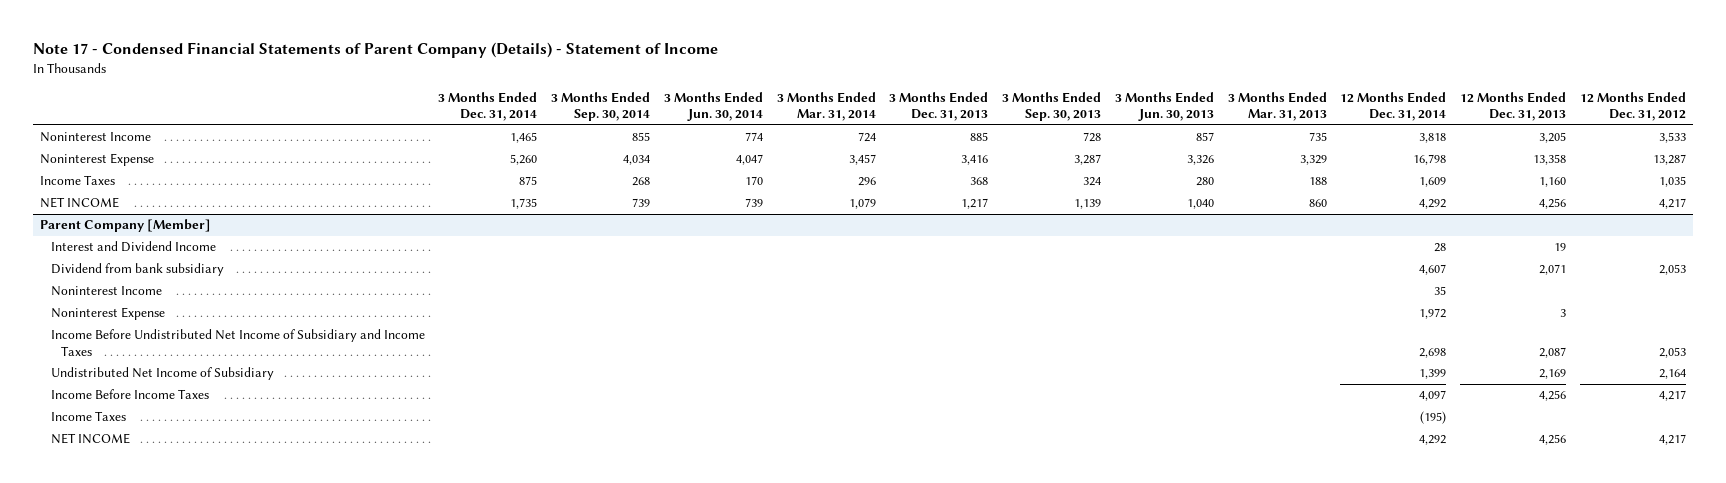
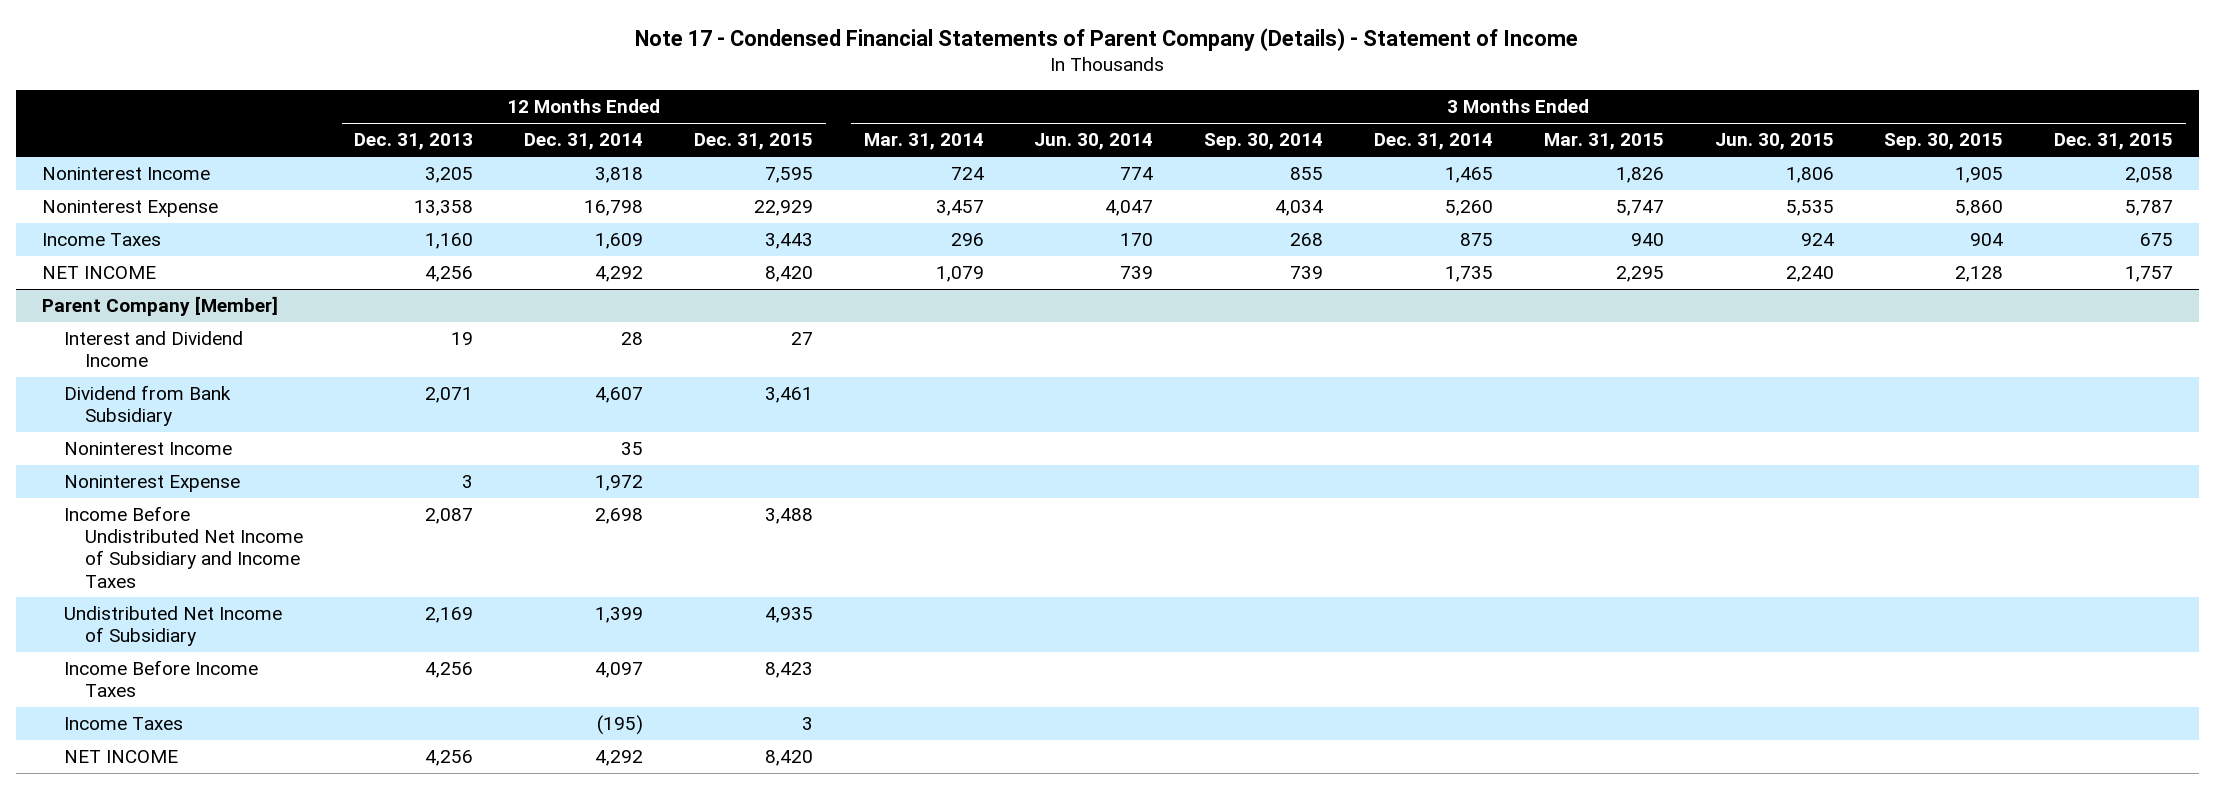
[889,91,989,122] 3 Months Ended Dec. 31, 2013 -> none
[1002,91,1102,122] 3 Months Ended Sep. 30, 2013 -> none
[1114,91,1214,122] 3 Months Ended Jun. 30, 2013 -> none
[1227,91,1327,122] 3 Months Ended Mar. 31, 2013 -> none
[1579,91,1686,122] 12 Months Ended Dec. 31, 2012 -> none
none -> [693,133,813,151] Dec. 31, 2015
none -> [1543,133,1664,151] Mar. 31, 2015
none -> [1714,133,1834,151] Jun. 30, 2015
none -> [1884,133,2004,151] Sep. 30, 2015
none -> [2054,133,2174,151] Dec. 31, 2015
[50,263,224,277] Dividend from bank subsidiary -> [63,385,231,427] Dividend from Bank Subsidiary

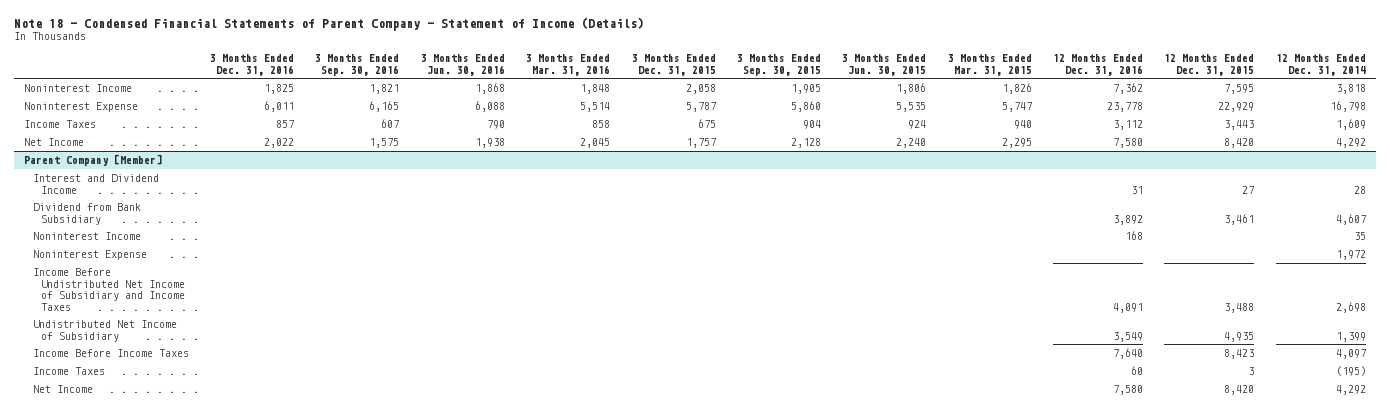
[635,27,1579,51] Note 17 - Condensed Financial Statements of Parent Company (Details) - Statement of Income -> [13,16,644,31] Note 18 - Condensed Financial Statements of Parent Company - Statement of Income (Details)
[354,133,474,151] Dec. 31, 2013 -> none
[863,133,984,151] Mar. 31, 2014 -> none
[1034,133,1154,151] Jun. 30, 2014 -> none
[1204,133,1324,151] Sep. 30, 2014 -> none
[1374,133,1494,151] Dec. 31, 2014 -> none
none -> [210,54,295,76] 3 Months Ended Dec. 31, 2016
none -> [315,54,400,76] 3 Months Ended Sep. 30, 2016
none -> [420,54,505,76] 3 Months Ended Jun. 30, 2016
none -> [526,54,611,76] 3 Months Ended Mar. 31, 2016
none -> [1053,54,1144,76] 12 Months Ended Dec. 31, 2016
[41,266,156,280] NET INCOME -> [24,138,85,147] Net Income
[63,750,178,764] NET INCOME -> [32,385,93,394] Net Income

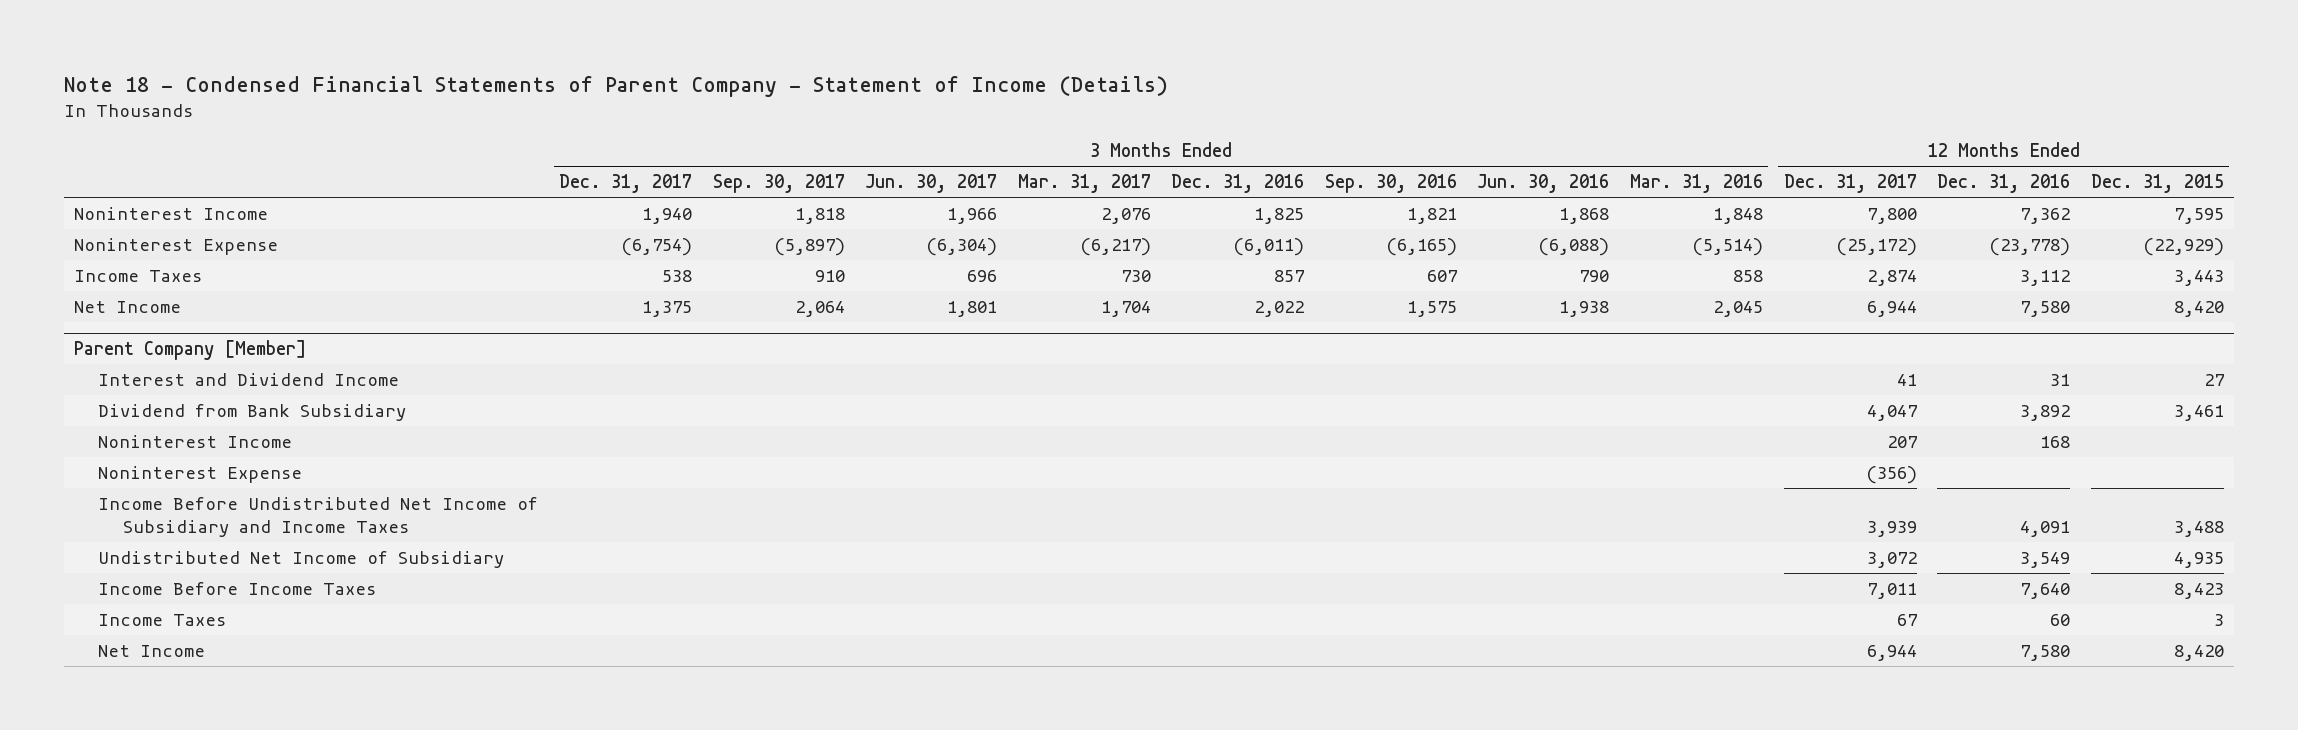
[631,54,716,76] 3 Months Ended Dec. 31, 2015 -> none
[736,54,821,76] 3 Months Ended Sep. 30, 2015 -> none
[842,54,927,76] 3 Months Ended Jun. 30, 2015 -> none
[947,54,1032,76] 3 Months Ended Mar. 31, 2015 -> none
[1275,54,1366,76] 12 Months Ended Dec. 31, 2014 -> none
none -> [559,174,693,194] Dec. 31, 2017
none -> [712,174,845,194] Sep. 30, 2017
none -> [865,174,998,194] Jun. 30, 2017
none -> [1017,174,1151,194] Mar. 31, 2017
none -> [1783,174,1917,194] Dec. 31, 2017
[264,101,295,113] 6,011 -> [1233,237,1305,256] (6,011)
[369,101,400,113] 6,165 -> [1385,237,1457,256] (6,165)
[474,101,505,113] 6,088 -> [1538,237,1610,256] (6,088)
[580,102,611,113] 5,514 -> [1692,237,1764,256] (5,514)
[1107,102,1144,113] 23,778 -> [1989,237,2071,256] (23,778)
[1218,102,1255,113] 22,929 -> [2142,237,2224,256] (22,929)

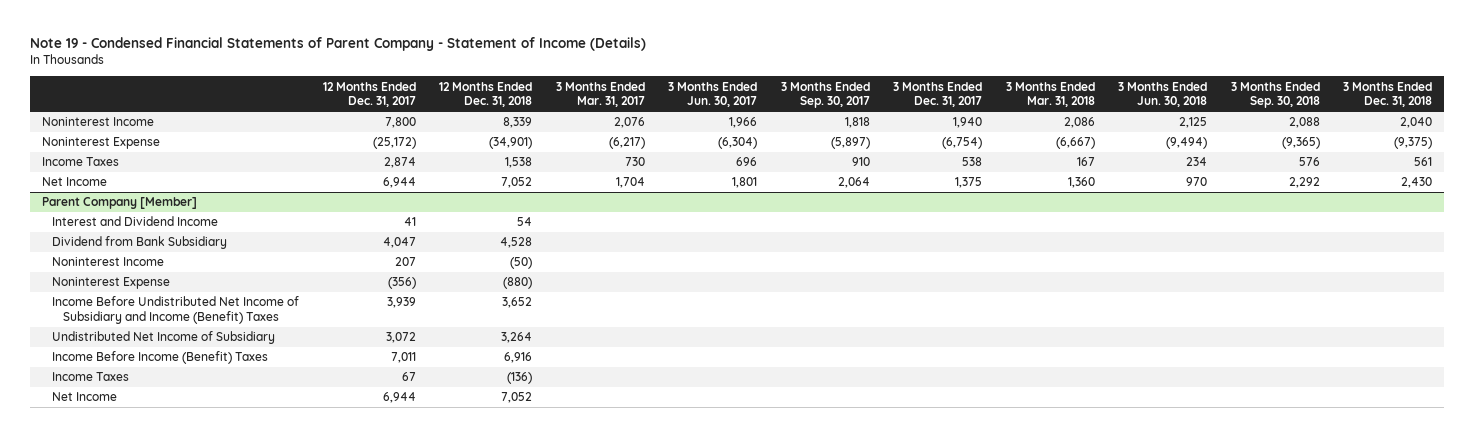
[63,76,1168,98] Note 18 - Condensed Financial Statements of Parent Company - Statement of Income (Details) -> [29,37,646,52] Note 19 - Condensed Financial Statements of Parent Company - Statement of Income (Details)
[1171,174,1305,194] Dec. 31, 2016 -> none
[1324,174,1457,194] Sep. 30, 2016 -> none
[1477,174,1610,194] Jun. 30, 2016 -> none
[1630,174,1764,194] Mar. 31, 2016 -> none
[1937,174,2071,194] Dec. 31, 2016 -> none
[2090,174,2224,194] Dec. 31, 2015 -> none
none -> [439,81,533,108] 12 Months Ended Dec. 31, 2018
none -> [1005,81,1095,108] 3 Months Ended Mar. 31, 2018
none -> [1118,81,1208,108] 3 Months Ended Jun. 30, 2018
none -> [1230,81,1320,109] 3 Months Ended Sep. 30, 2018
none -> [1343,81,1433,108] 3 Months Ended Dec. 31, 2018
[98,496,539,537] Income Before Undistributed Net Income of Subsidiary and Income Taxes -> [52,296,300,324] Income Before Undistributed Net Income of Subsidiary and Income (Benefit) Taxes
[98,581,377,595] Income Before Income Taxes -> [52,351,269,365] Income Before Income (Benefit) Taxes

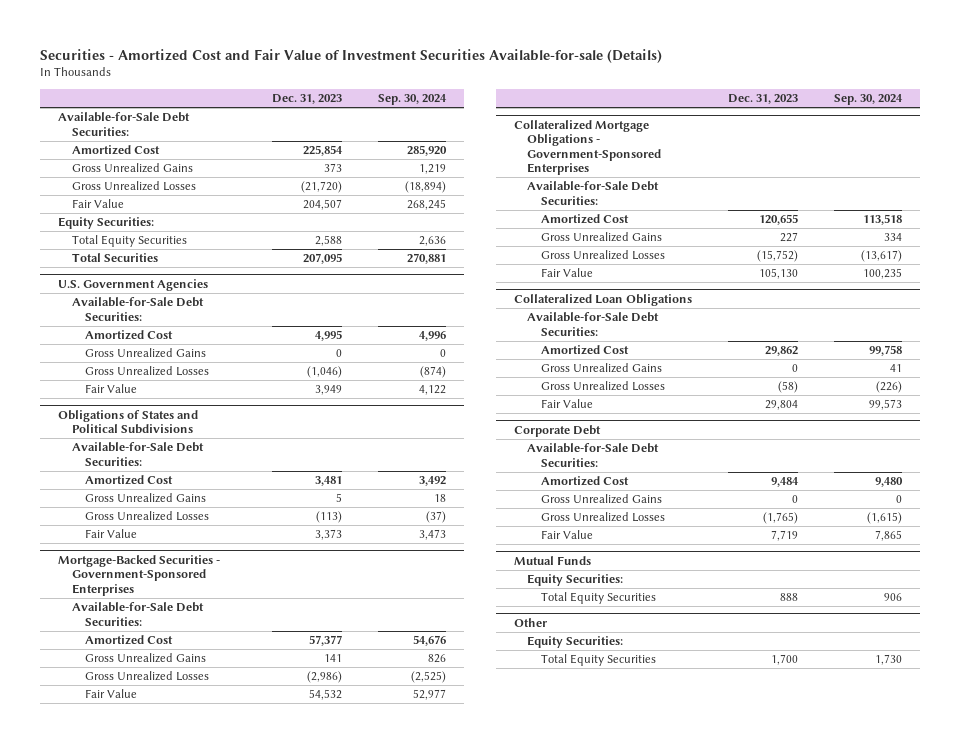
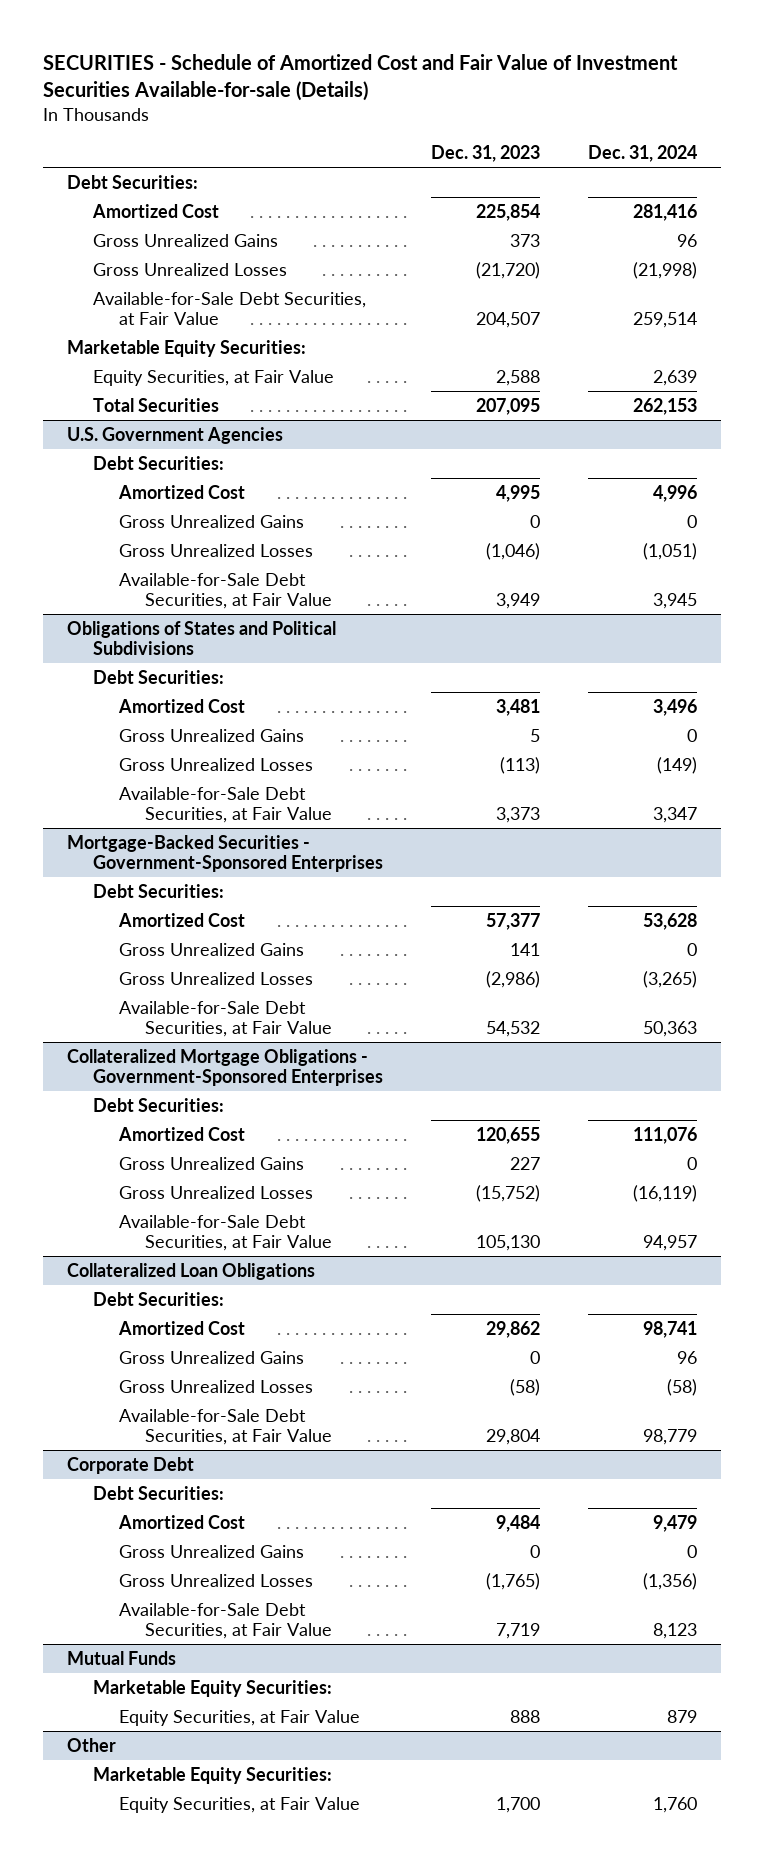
[40,48,663,63] Securities - Amortized Cost and Fair Value of Investment Securities Available-for-sale (Details) -> [43,54,679,102] SECURITIES - Schedule of Amortized Cost and Fair Value of Investment Securities Available-for-sale (Details)
[378,94,448,106] Sep. 30, 2024 -> none
none -> [587,145,697,163] Dec. 31, 2024
[58,112,191,136] Available-for-Sale Debt Securities: -> [67,174,199,189] Debt Securities:
[71,199,124,209] Fair Value -> [93,291,367,326] Available-for-Sale Debt Securities, at Fair Value
[58,217,155,230] Equity Securities: -> [67,339,307,357] Marketable Equity Securities:
[71,235,187,248] Total Equity Securities -> [93,369,335,386] Equity Securities, at Fair Value
[71,297,204,321] Available-for-Sale Debt Securities: -> [93,455,225,470] Debt Securities:
[85,384,138,394] Fair Value -> [118,572,332,610] Available-for-Sale Debt Securities, at Fair Value
[71,442,204,466] Available-for-Sale Debt Securities: -> [93,669,225,684] Debt Securities:
[85,529,138,539] Fair Value -> [118,786,332,824] Available-for-Sale Debt Securities, at Fair Value
[71,602,204,626] Available-for-Sale Debt Securities: -> [93,883,225,898] Debt Securities:
[85,689,138,699] Fair Value -> [118,1000,332,1038] Available-for-Sale Debt Securities, at Fair Value
[527,181,660,205] Available-for-Sale Debt Securities: -> [93,1097,225,1112] Debt Securities:
[540,268,593,278] Fair Value -> [118,1214,332,1252] Available-for-Sale Debt Securities, at Fair Value
[527,312,660,336] Available-for-Sale Debt Securities: -> [93,1291,225,1306] Debt Securities:
[540,399,593,409] Fair Value -> [118,1408,332,1446] Available-for-Sale Debt Securities, at Fair Value
[527,443,660,467] Available-for-Sale Debt Securities: -> [93,1485,225,1500] Debt Securities:
[540,530,593,540] Fair Value -> [118,1602,332,1640] Available-for-Sale Debt Securities, at Fair Value
[527,574,624,587] Equity Securities: -> [93,1679,333,1697] Marketable Equity Securities:
[540,592,656,605] Total Equity Securities -> [118,1709,360,1726] Equity Securities, at Fair Value
[527,636,624,649] Equity Securities: -> [93,1766,333,1784] Marketable Equity Securities:
[540,654,656,667] Total Equity Securities -> [118,1796,360,1813] Equity Securities, at Fair Value

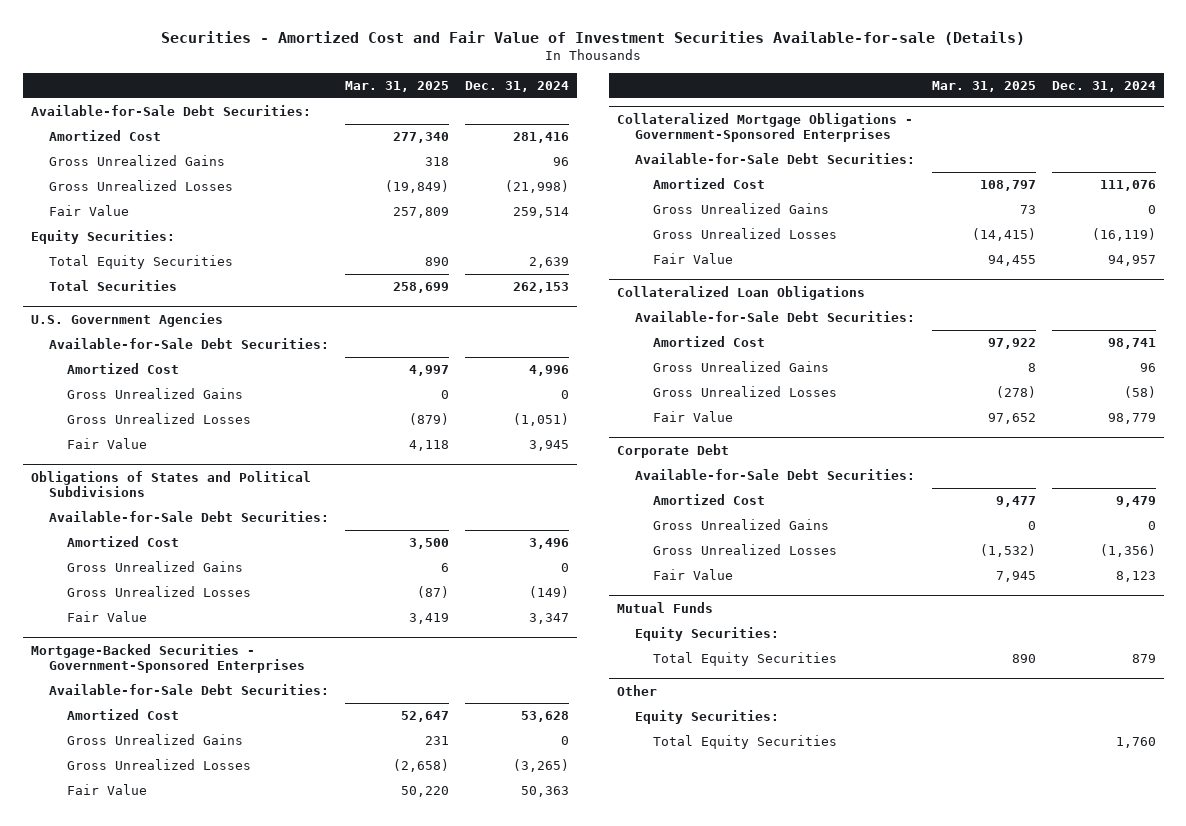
[43,54,679,102] SECURITIES - Schedule of Amortized Cost and Fair Value of Investment Securities Available-for-sale (Details) -> [161,30,1026,45] Securities - Amortized Cost and Fair Value of Investment Securities Available-for-sale (Details)
[430,145,540,163] Dec. 31, 2023 -> none
none -> [344,80,449,92] Mar. 31, 2025
[67,174,199,189] Debt Securities: -> [30,105,311,117] Available-for-Sale Debt Securities:
[93,291,367,326] Available-for-Sale Debt Securities, at Fair Value -> [48,205,129,217] Fair Value
[67,339,307,357] Marketable Equity Securities: -> [30,230,175,245] Equity Securities:
[93,369,335,386] Equity Securities, at Fair Value -> [48,255,233,270] Total Equity Securities
[93,455,225,470] Debt Securities: -> [48,338,329,350] Available-for-Sale Debt Securities:
[118,572,332,610] Available-for-Sale Debt Securities, at Fair Value -> [66,438,147,450] Fair Value
[93,669,225,684] Debt Securities: -> [48,511,329,523] Available-for-Sale Debt Securities:
[118,786,332,824] Available-for-Sale Debt Securities, at Fair Value -> [66,611,147,623] Fair Value
[93,883,225,898] Debt Securities: -> [48,684,329,696] Available-for-Sale Debt Securities:
[118,1000,332,1038] Available-for-Sale Debt Securities, at Fair Value -> [66,784,147,796] Fair Value
[93,1097,225,1112] Debt Securities: -> [635,153,916,165] Available-for-Sale Debt Securities:
[118,1214,332,1252] Available-for-Sale Debt Securities, at Fair Value -> [653,253,734,265] Fair Value
[93,1291,225,1306] Debt Securities: -> [635,311,916,323] Available-for-Sale Debt Securities:
[118,1408,332,1446] Available-for-Sale Debt Securities, at Fair Value -> [653,411,734,423] Fair Value
[93,1485,225,1500] Debt Securities: -> [635,469,916,481] Available-for-Sale Debt Securities:
[118,1602,332,1640] Available-for-Sale Debt Securities, at Fair Value -> [653,569,734,581] Fair Value
[93,1679,333,1697] Marketable Equity Securities: -> [635,627,780,642] Equity Securities:
[118,1709,360,1726] Equity Securities, at Fair Value -> [653,652,838,667] Total Equity Securities
[93,1766,333,1784] Marketable Equity Securities: -> [635,710,780,725] Equity Securities:
[118,1796,360,1813] Equity Securities, at Fair Value -> [653,735,838,750] Total Equity Securities

